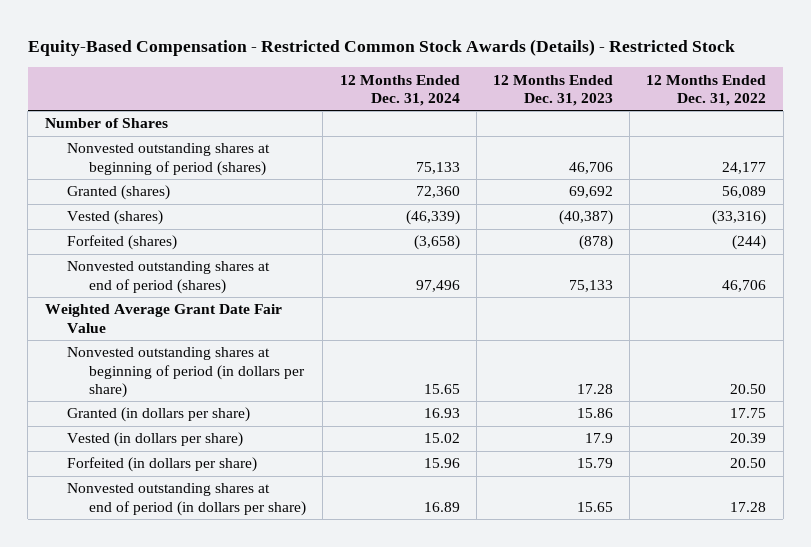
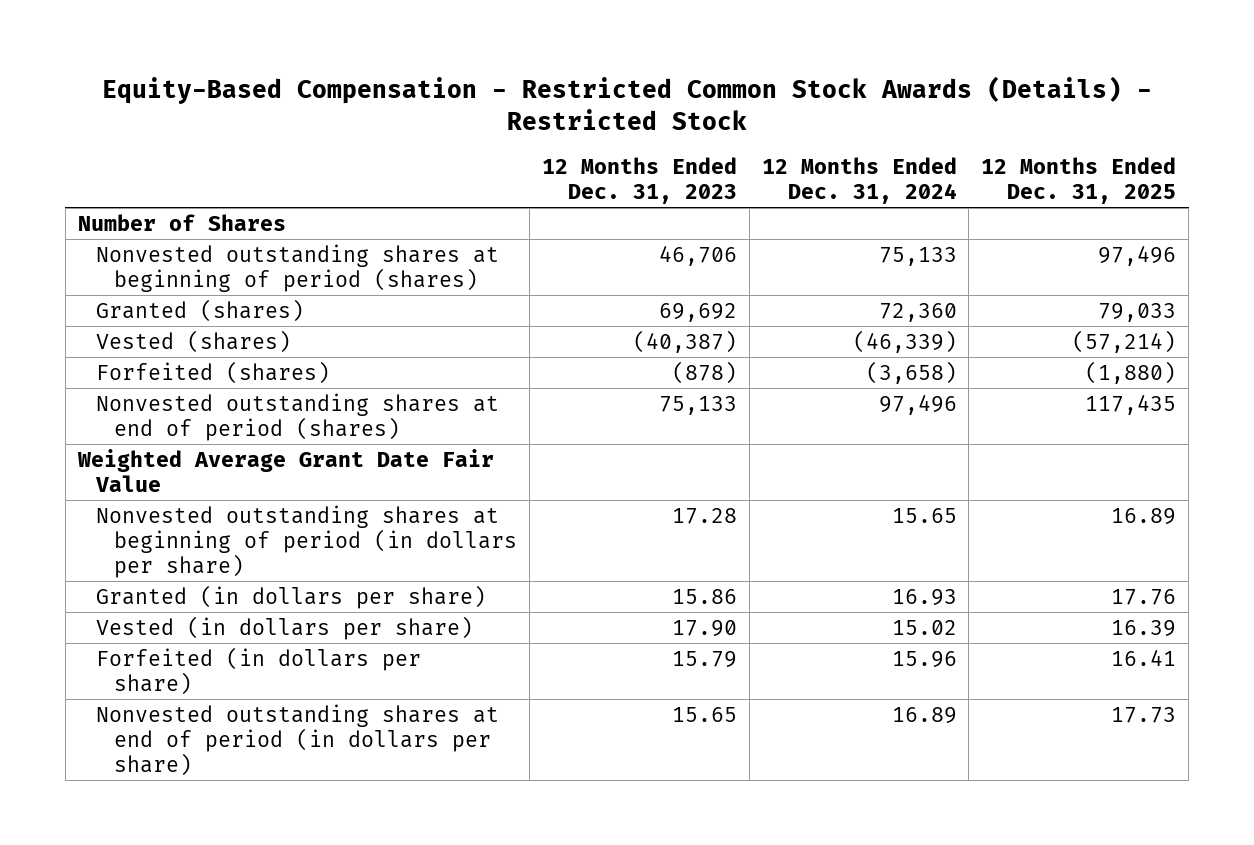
[646,74,767,106] 12 Months Ended Dec. 31, 2022 -> none
none -> [981,156,1177,204] 12 Months Ended Dec. 31, 2025
[584,433,613,444] 17.9 -> [671,619,737,637] 17.90

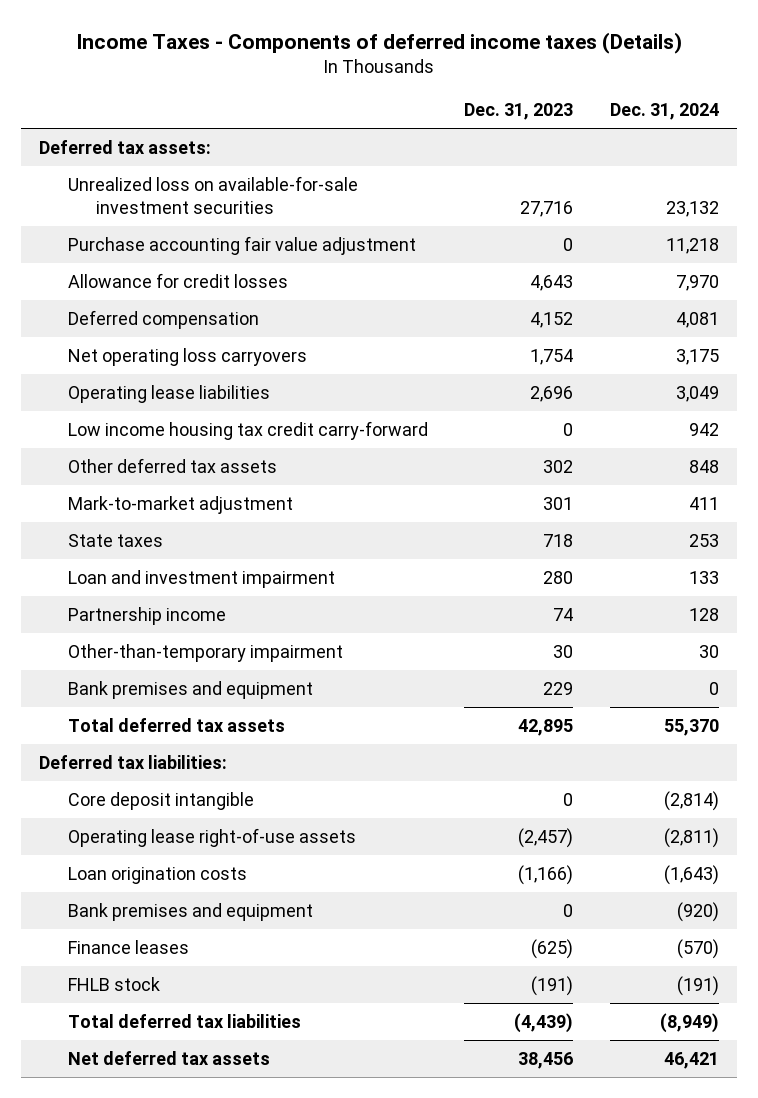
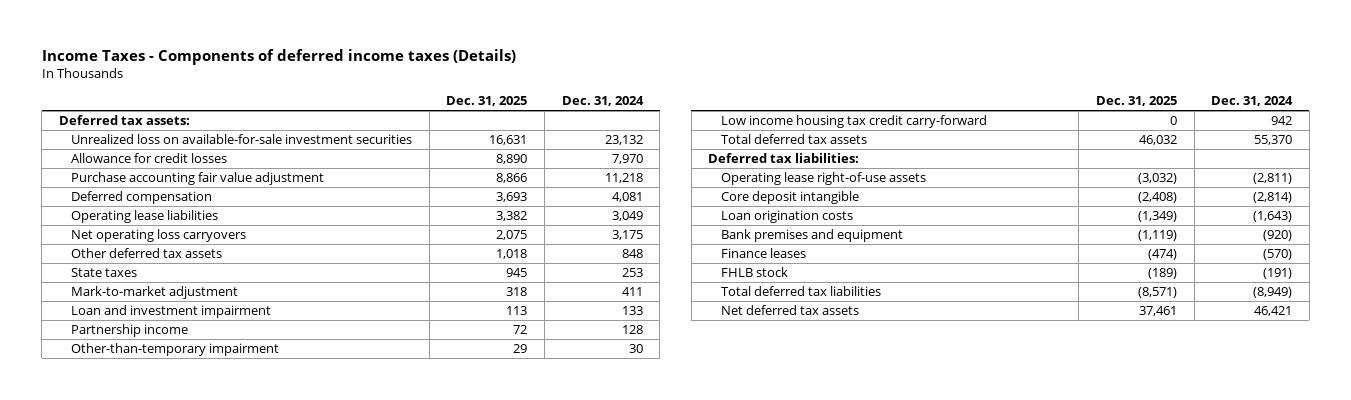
[464,103,574,121] Dec. 31, 2023 -> none
none -> [446,95,528,106] Dec. 31, 2025
[67,235,416,255] Purchase accounting fair value adjustment -> [71,172,325,186] Purchase accounting fair value adjustment
[67,347,307,366] Net operating loss carryovers -> [71,229,247,243] Net operating loss carryovers
[67,495,293,514] Mark-to-market adjustment -> [71,286,239,300] Mark-to-market adjustment
[67,680,313,699] Bank premises and equipment -> none
[67,420,428,440] Low income housing tax credit carry-forward -> [720,115,987,129] Low income housing tax credit carry-forward
[67,791,254,810] Core deposit intangible -> [720,191,859,205] Core deposit intangible

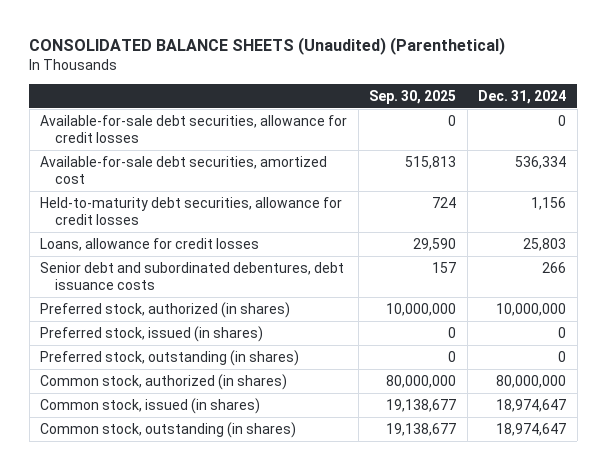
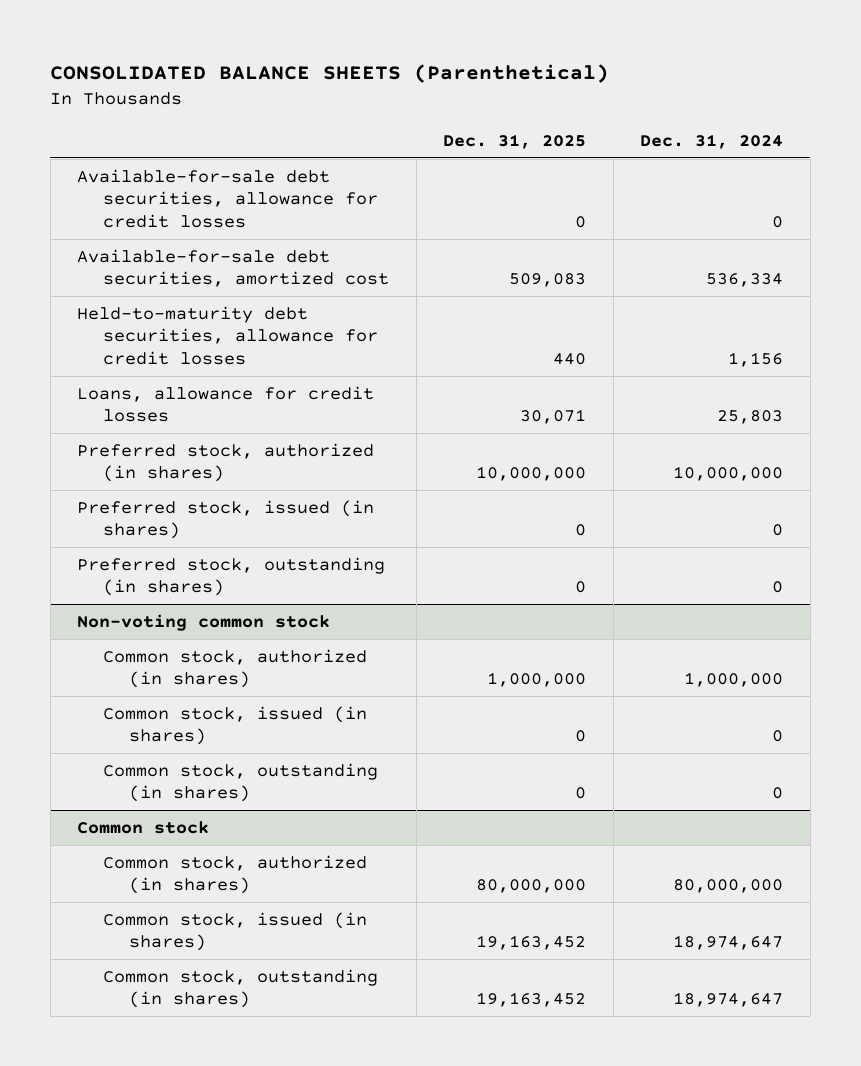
[29,36,506,55] CONSOLIDATED BALANCE SHEETS (Unaudited) (Parenthetical) -> [50,64,610,84] CONSOLIDATED BALANCE SHEETS (Parenthetical)
[369,89,457,104] Sep. 30, 2025 -> none
none -> [443,133,587,149] Dec. 31, 2025
[40,262,345,291] Senior debt and subordinated debentures, debt issuance costs -> none
none -> [77,614,331,632] Non-voting common stock
none -> [103,649,368,689] Common stock, authorized (in shares)
none -> [103,706,368,746] Common stock, issued (in shares)
none -> [103,763,379,803] Common stock, outstanding (in shares)
none -> [77,821,210,835] Common stock

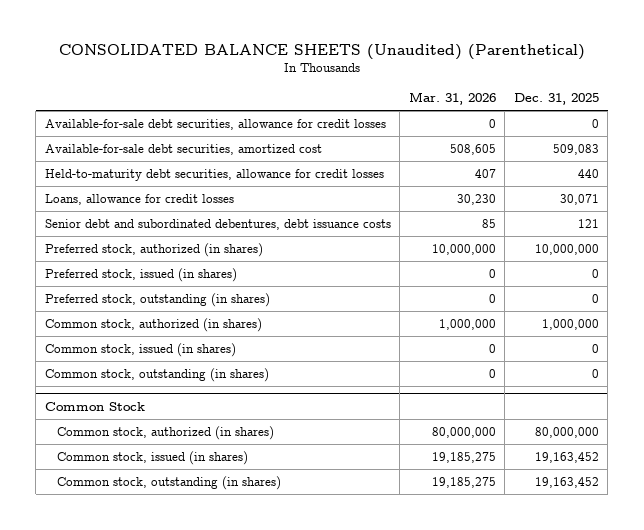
[50,64,610,84] CONSOLIDATED BALANCE SHEETS (Parenthetical) -> [58,44,585,61] CONSOLIDATED BALANCE SHEETS (Unaudited) (Parenthetical)
[640,133,784,149] Dec. 31, 2024 -> none
none -> [408,92,496,106] Mar. 31, 2026
none -> [44,218,391,230] Senior debt and subordinated debentures, debt issuance costs
[77,614,331,632] Non-voting common stock -> none
[77,821,210,835] Common stock -> [44,401,145,411] Common Stock

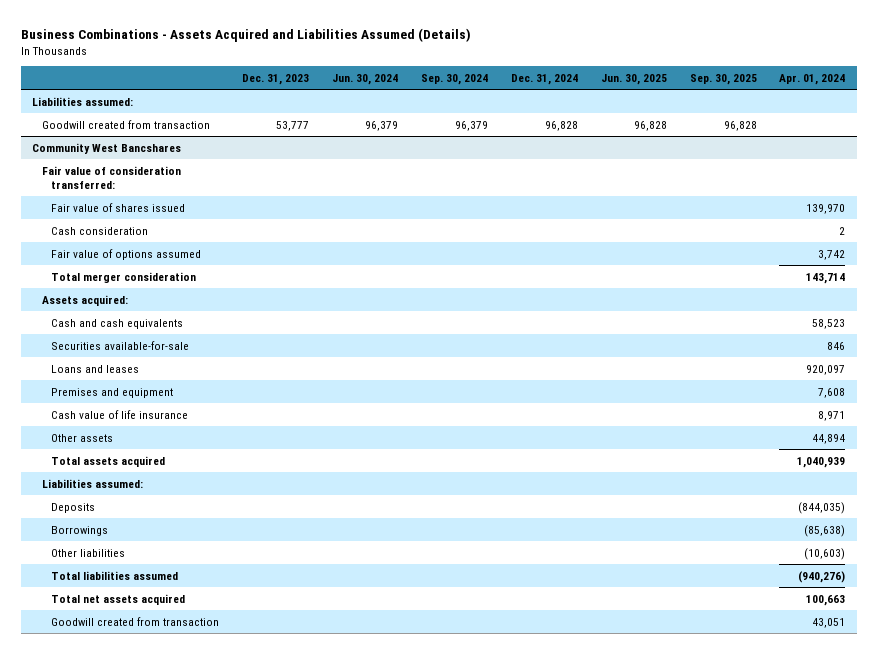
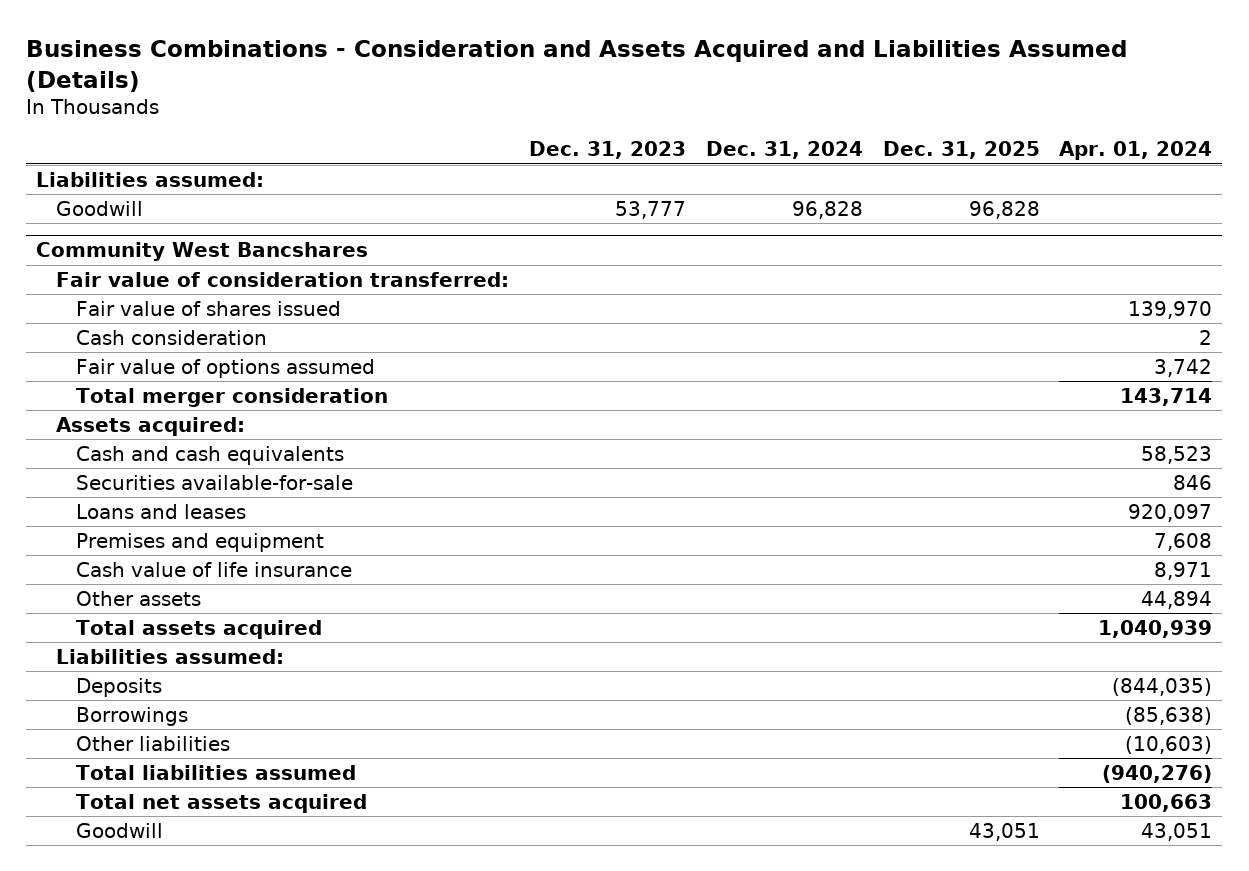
[20,27,471,42] Business Combinations - Assets Acquired and Liabilities Assumed (Details) -> [26,40,1128,92] Business Combinations - Consideration and Assets Acquired and Liabilities Assumed (Details)
[331,73,398,85] Jun. 30, 2024 -> none
[420,73,488,85] Sep. 30, 2024 -> none
[600,73,667,85] Jun. 30, 2025 -> none
[689,73,757,85] Sep. 30, 2025 -> none
none -> [882,141,1040,160] Dec. 31, 2025
[41,119,210,129] Goodwill created from transaction -> [55,200,143,216] Goodwill
[51,616,220,626] Goodwill created from transaction -> [75,822,163,838] Goodwill

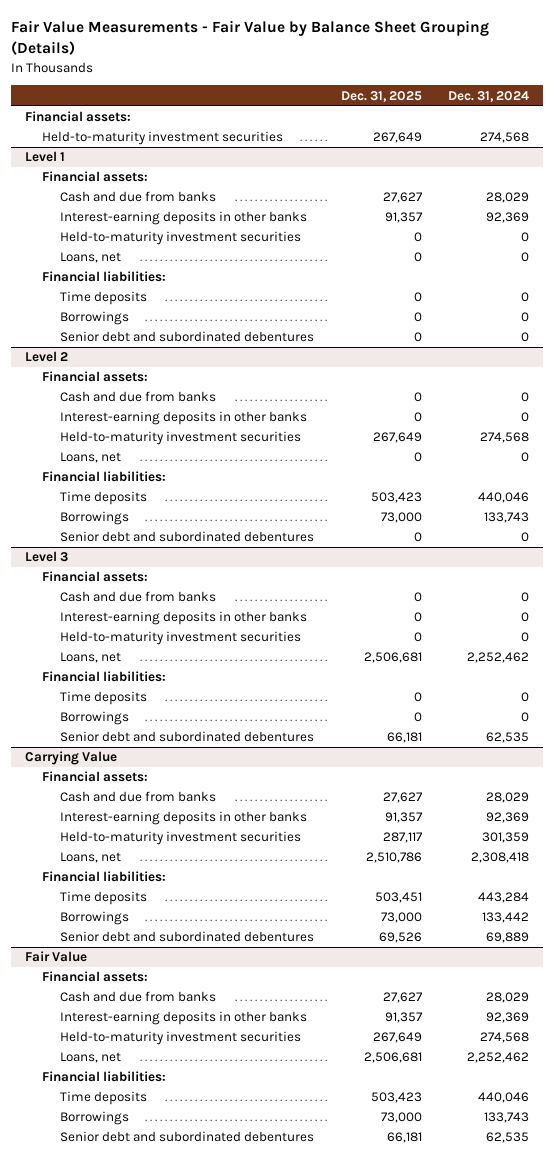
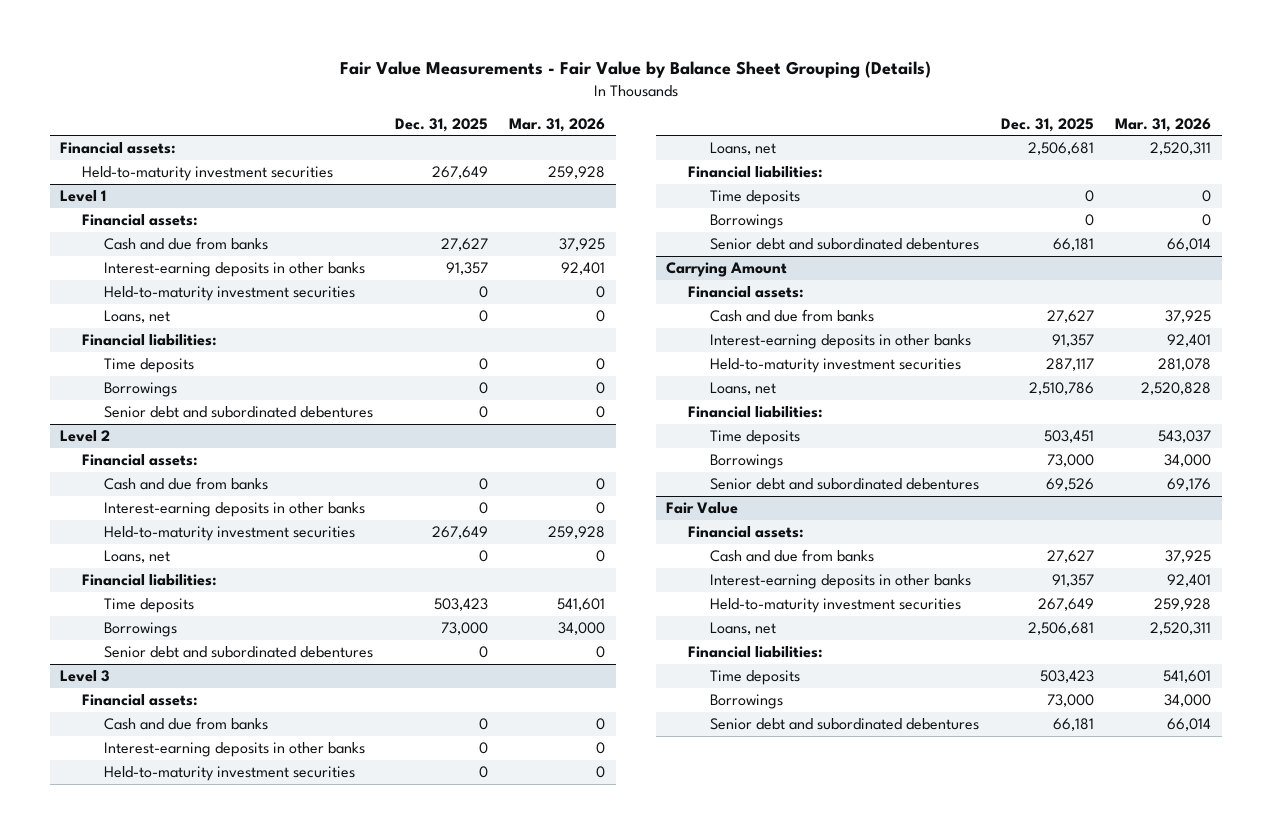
[448,90,530,102] Dec. 31, 2024 -> none
none -> [509,117,606,132] Mar. 31, 2026
[24,751,117,766] Carrying Value -> [666,262,788,278] Carrying Amount

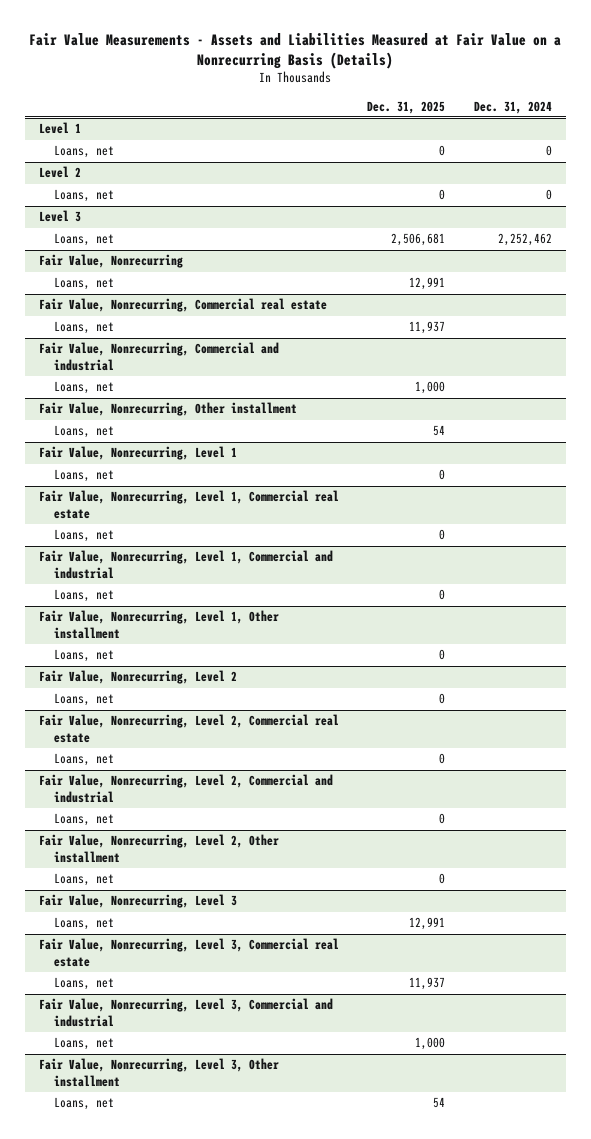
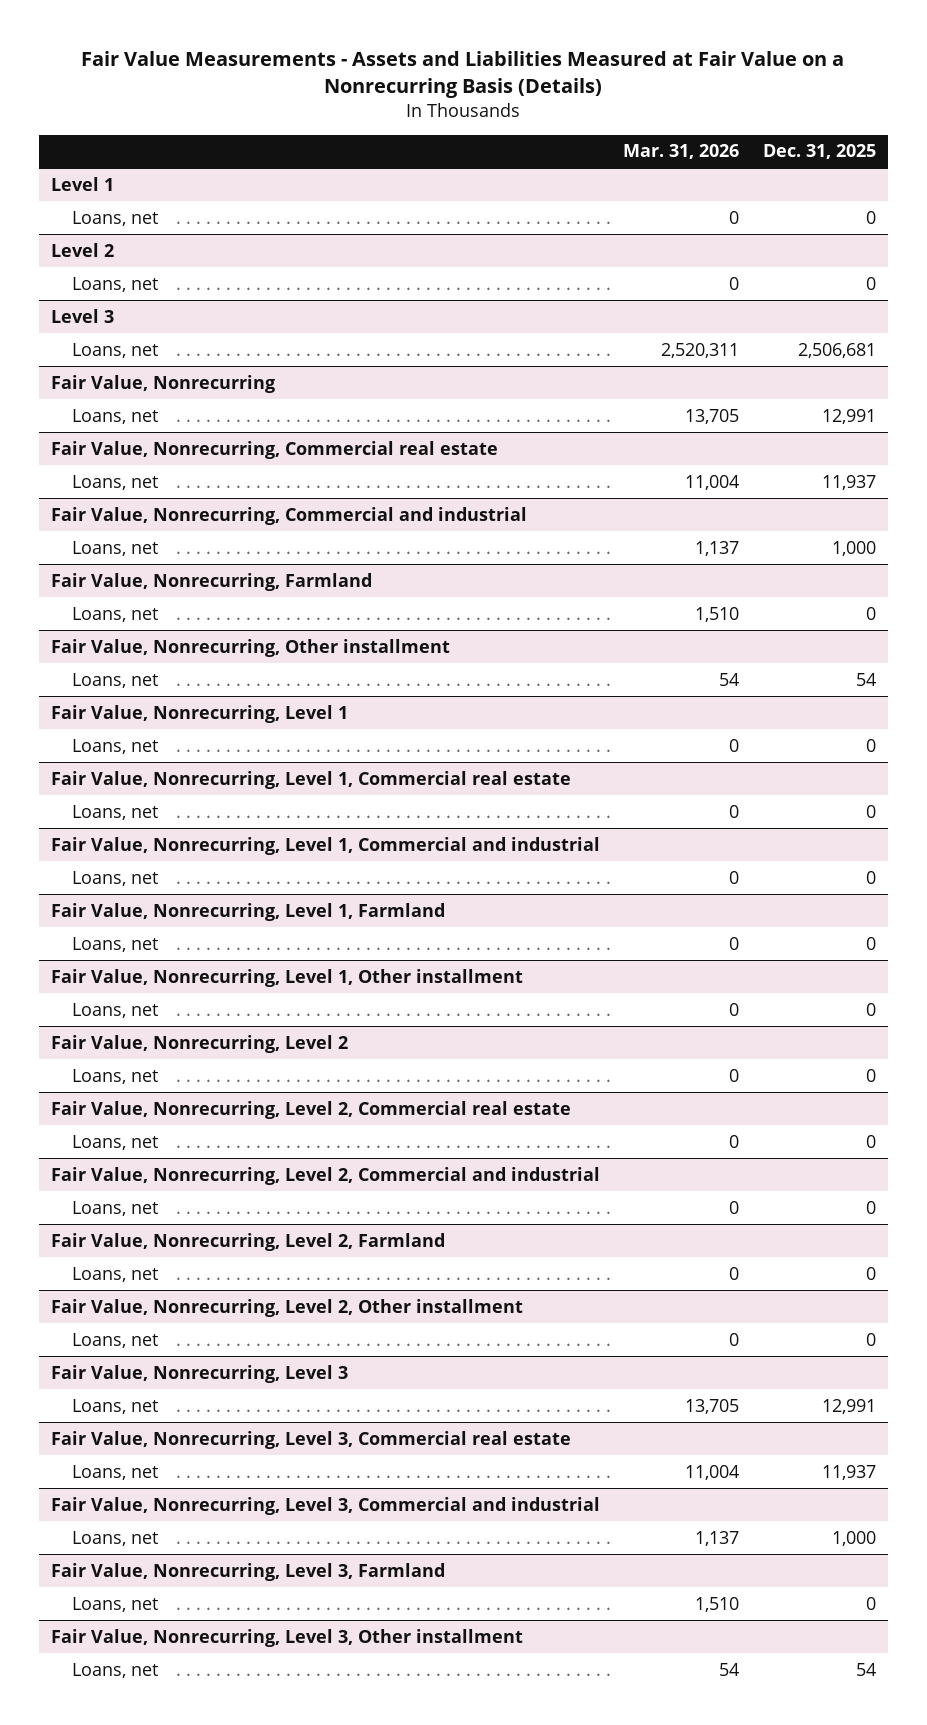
[473,100,552,114] Dec. 31, 2024 -> none
none -> [623,144,740,160] Mar. 31, 2026
none -> [50,572,372,591] Fair Value, Nonrecurring, Farmland
none -> [71,606,158,622] Loans, net
none -> [50,902,445,921] Fair Value, Nonrecurring, Level 1, Farmland
none -> [71,936,158,952] Loans, net
none -> [50,1232,445,1251] Fair Value, Nonrecurring, Level 2, Farmland
none -> [71,1266,158,1282] Loans, net
none -> [50,1562,445,1581] Fair Value, Nonrecurring, Level 3, Farmland
none -> [71,1596,158,1612] Loans, net

